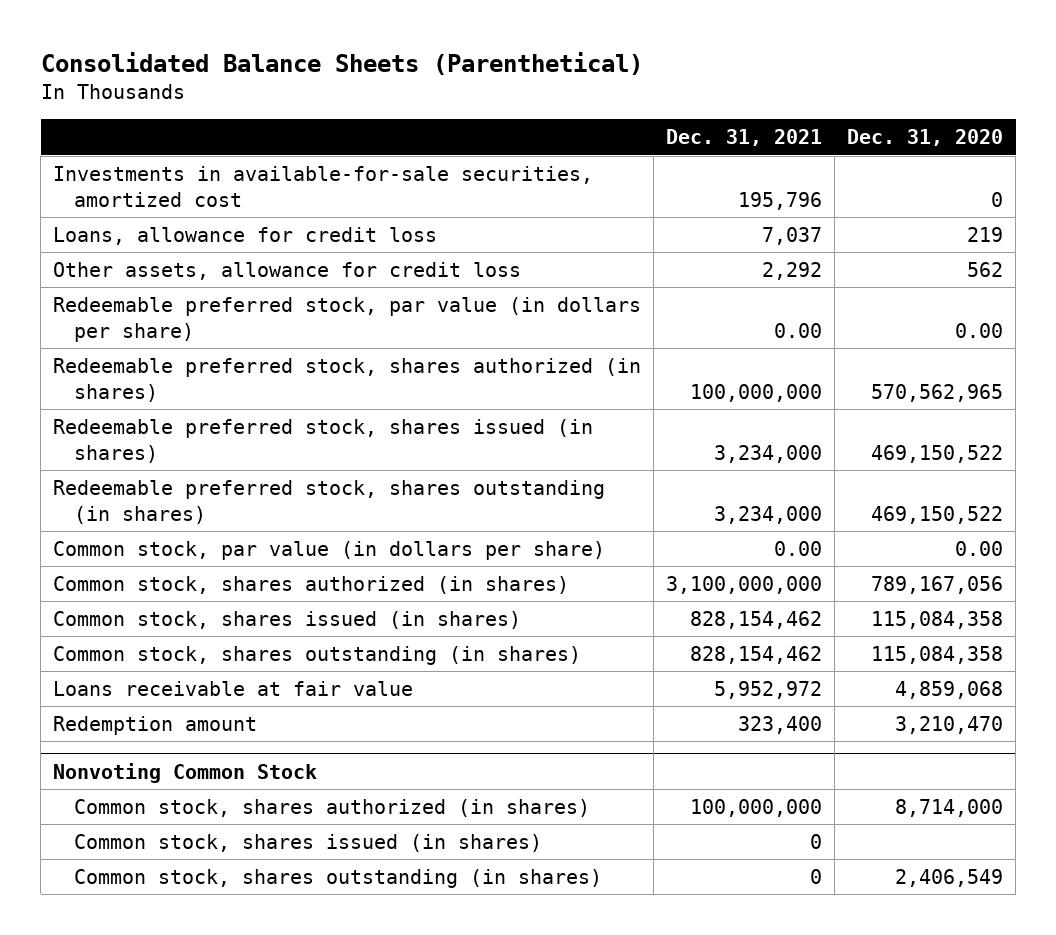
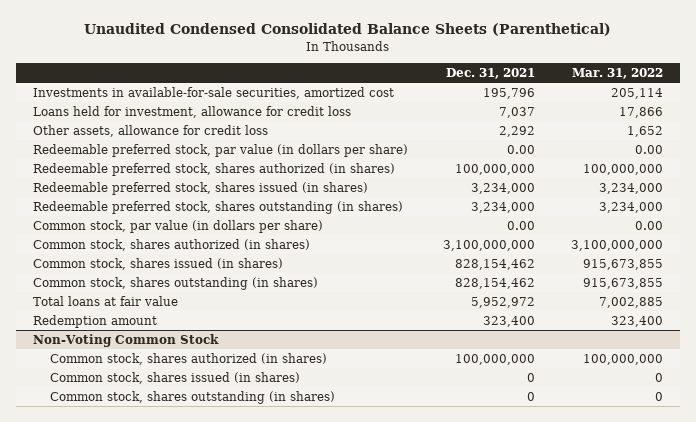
[40,51,643,75] Consolidated Balance Sheets (Parenthetical) -> [83,23,611,37] Unaudited Condensed Consolidated Balance Sheets (Parenthetical)
[847,129,1004,147] Dec. 31, 2020 -> none
none -> [571,67,663,79] Mar. 31, 2022
[53,226,438,245] Loans, allowance for credit loss -> [33,105,352,118] Loans held for investment, allowance for credit loss
[53,680,414,696] Loans receivable at fair value -> [33,295,179,306] Total loans at fair value
[53,762,318,783] Nonvoting Common Stock -> [33,333,220,347] Non-Voting Common Stock

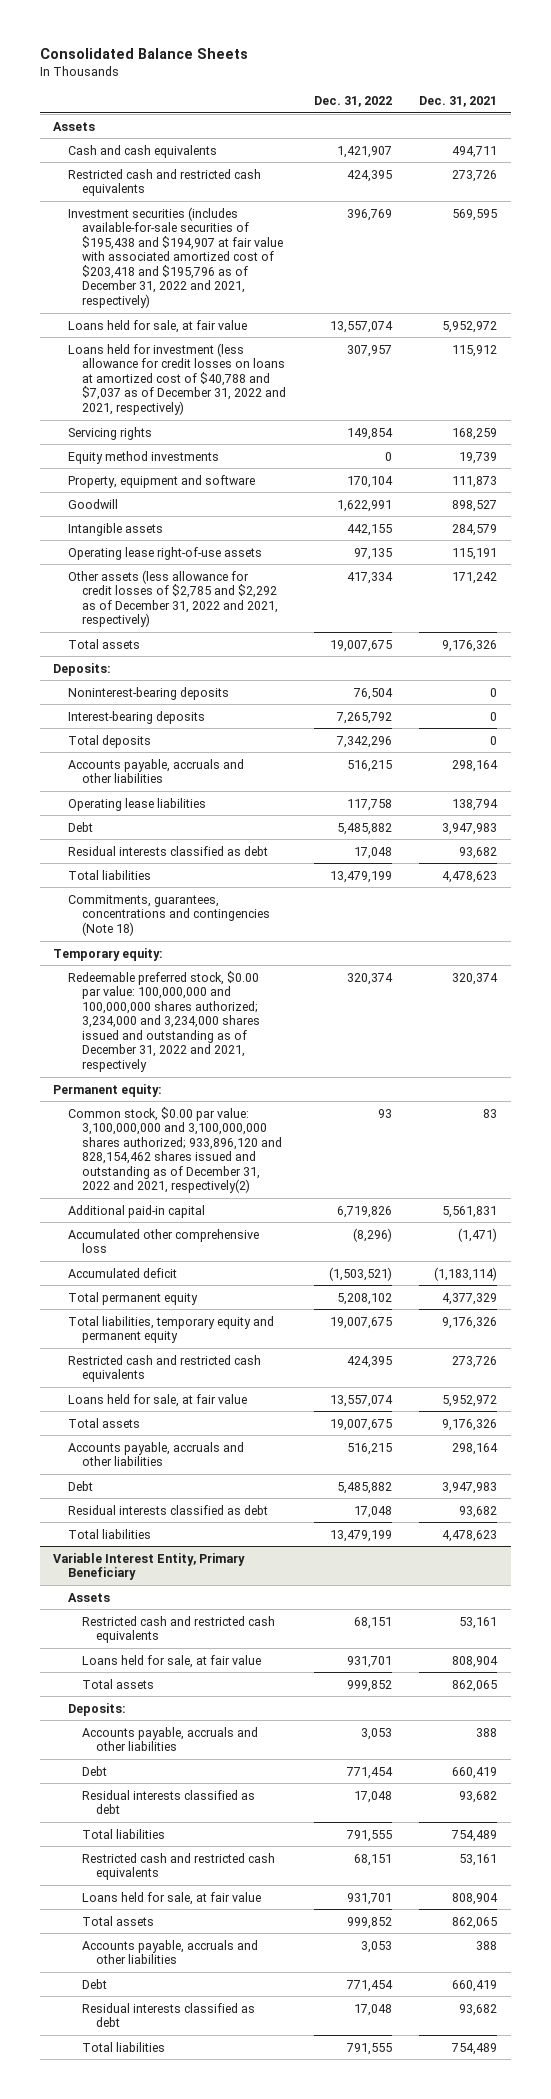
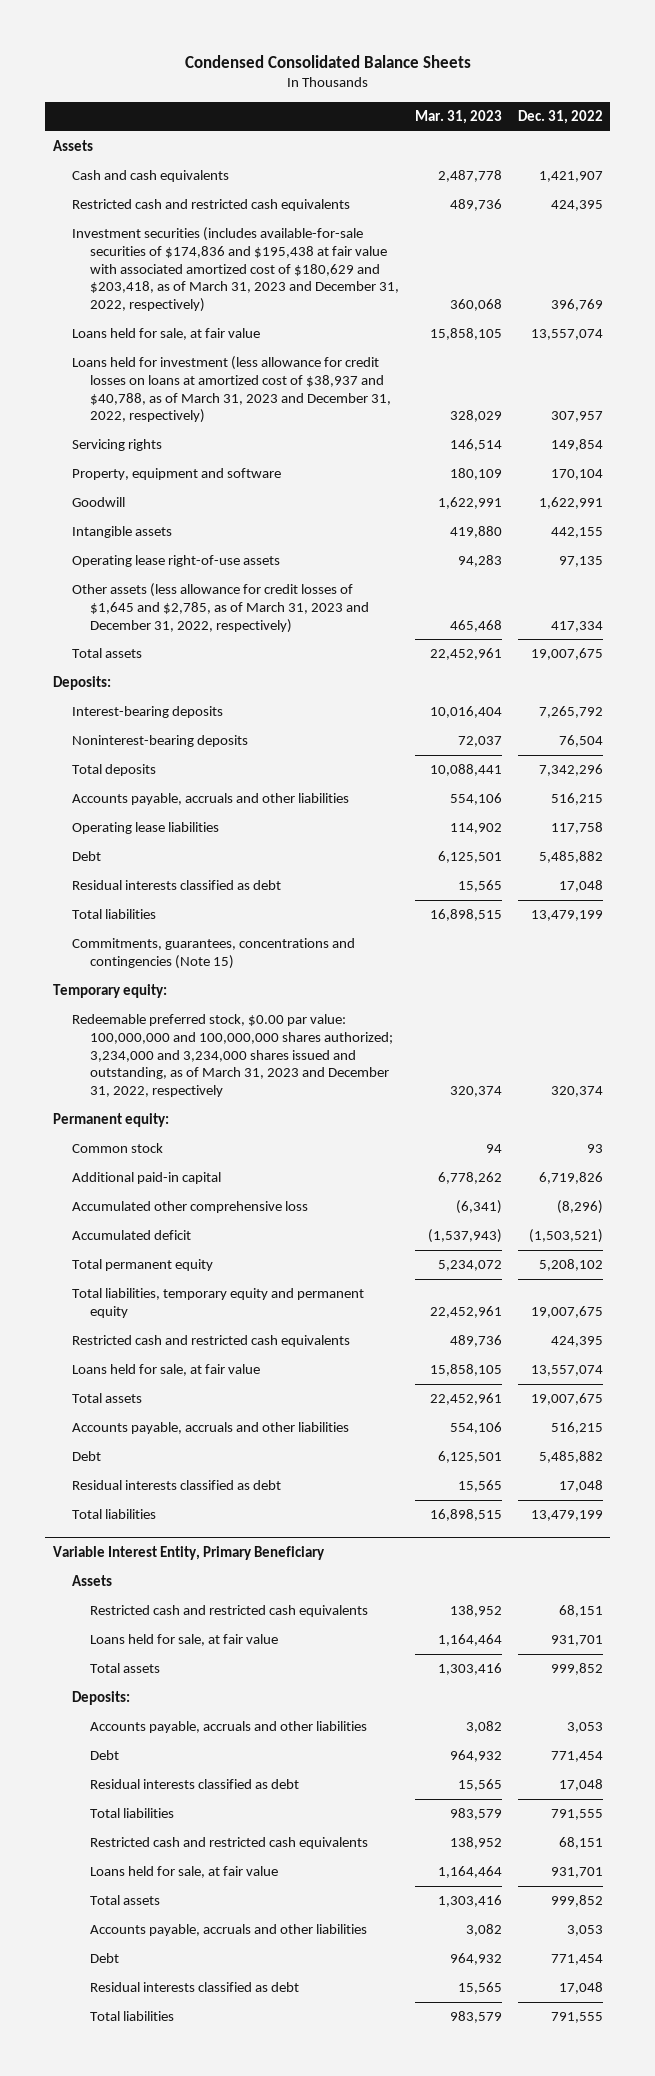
[39,47,248,59] Consolidated Balance Sheets -> [184,54,471,68] Condensed Consolidated Balance Sheets
[419,95,498,107] Dec. 31, 2021 -> none
none -> [414,110,502,125] Mar. 31, 2023
[67,206,284,308] Investment securities (includes available-for-sale securities of $195,438 and $194,907 at fair value with associated amortized cost of $203,418 and $195,796 as of December 31, 2022 and 2021, respectively) -> [71,227,400,312] Investment securities (includes available-for-sale securities of $174,836 and $195,438 at fair value with associated amortized cost of $180,629 and $203,418, as of March 31, 2023 and December 31, 2022, respectively)
[67,342,287,415] Loans held for investment (less allowance for credit losses on loans at amortized cost of $40,788 and $7,037 as of December 31, 2022 and 2021, respectively) -> [71,356,392,424] Loans held for investment (less allowance for credit losses on loans at amortized cost of $38,937 and $40,788, as of March 31, 2023 and December 31, 2022, respectively)
[67,450,219,464] Equity method investments -> none
[67,569,279,628] Other assets (less allowance for credit losses of $2,785 and $2,292 as of December 31, 2022 and 2021, respectively) -> [71,583,370,633] Other assets (less allowance for credit losses of $1,645 and $2,785, as of March 31, 2023 and December 31, 2022, respectively)
[67,686,229,700] Noninterest-bearing deposits -> [71,735,248,748] Noninterest-bearing deposits
[67,894,271,936] Commitments, guarantees, concentrations and contingencies (Note 18) -> [71,938,355,969] Commitments, guarantees, concentrations and contingencies (Note 15)
[67,970,261,1072] Redeemable preferred stock, $0.00 par value: 100,000,000 and 100,000,000 shares authorized; 3,234,000 and 3,234,000 shares issued and outstanding as of December 31, 2022 and 2021, respectively -> [71,1014,394,1097] Redeemable preferred stock, $0.00 par value: 100,000,000 and 100,000,000 shares authorized; 3,234,000 and 3,234,000 shares issued and outstanding, as of March 31, 2023 and December 31, 2022, respectively
[67,1106,283,1194] Common stock, $0.00 par value: 3,100,000,000 and 3,100,000,000 shares authorized; 933,896,120 and 828,154,462 shares issued and outstanding as of December 31, 2022 and 2021, respectively(2) -> [71,1143,163,1154] Common stock

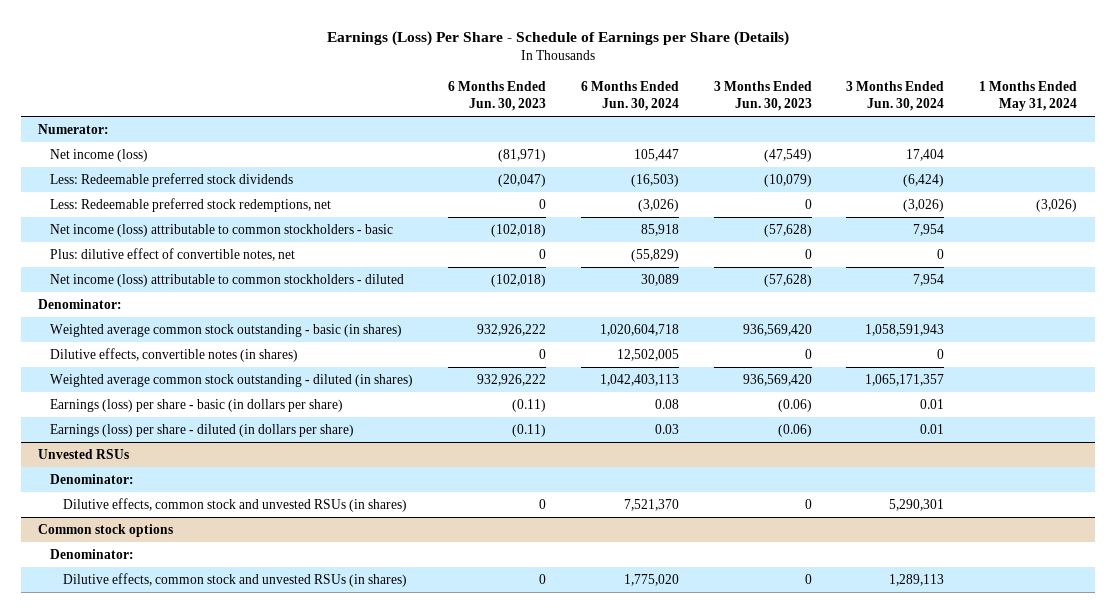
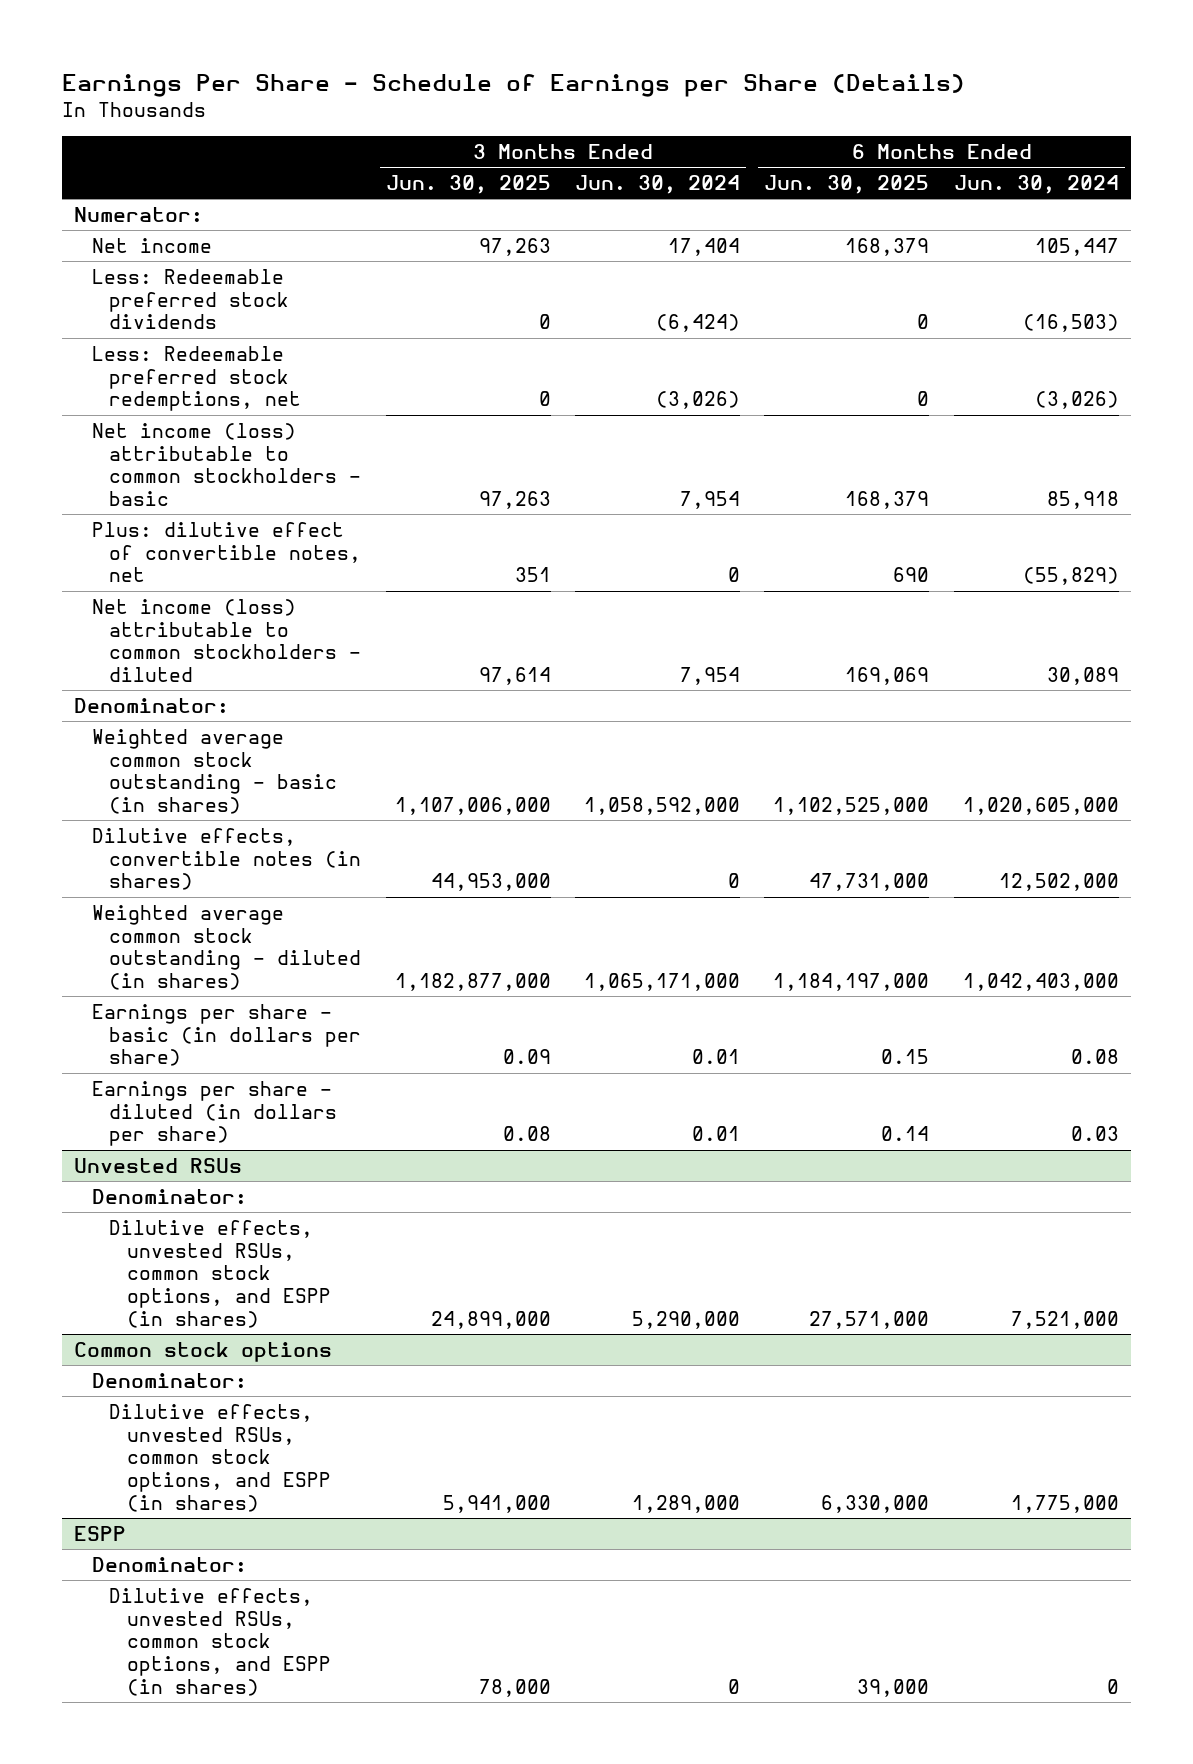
[326,30,789,46] Earnings (Loss) Per Share - Schedule of Earnings per Share (Details) -> [61,74,965,98] Earnings Per Share - Schedule of Earnings per Share (Details)
[448,80,547,111] 6 Months Ended Jun. 30, 2023 -> none
[713,80,812,111] 3 Months Ended Jun. 30, 2023 -> none
[979,80,1078,111] 1 Months Ended May 31, 2024 -> none
none -> [385,174,551,194] Jun. 30, 2025
none -> [764,174,930,194] Jun. 30, 2025
[50,148,149,162] Net income (loss) -> [91,237,212,253] Net income
[599,323,679,336] 1,020,604,718 -> [962,797,1119,816] 1,020,605,000
[865,323,945,336] 1,058,591,943 -> [584,797,741,816] 1,058,592,000
[616,348,679,361] 12,502,005 -> [998,873,1119,892] 12,502,000
[599,373,679,386] 1,042,403,113 -> [962,973,1119,992] 1,042,403,000
[865,373,945,386] 1,065,171,357 -> [584,973,741,992] 1,065,171,000
[50,398,344,412] Earnings (loss) per share - basic (in dollars per share) -> [91,1003,362,1067] Earnings per share - basic (in dollars per share)
[50,423,355,437] Earnings (loss) per share - diluted (in dollars per share) -> [91,1080,338,1147] Earnings per share - diluted (in dollars per share)
[62,497,407,512] Dilutive effects, common stock and unvested RSUs (in shares) -> [109,1219,331,1328] Dilutive effects, unvested RSUs, common stock options, and ESPP (in shares)
[623,498,679,511] 7,521,370 -> [1010,1310,1119,1329] 7,521,000
[889,498,945,511] 5,290,301 -> [632,1310,741,1329] 5,290,000
[62,572,407,587] Dilutive effects, common stock and unvested RSUs (in shares) -> [109,1403,331,1512] Dilutive effects, unvested RSUs, common stock options, and ESPP (in shares)
[623,573,679,586] 1,775,020 -> [1010,1494,1119,1513] 1,775,000
[889,573,945,586] 1,289,113 -> [632,1494,741,1513] 1,289,000
none -> [74,1525,127,1541] ESPP
none -> [91,1556,247,1572] Denominator:
none -> [109,1587,331,1696] Dilutive effects, unvested RSUs, common stock options, and ESPP (in shares)

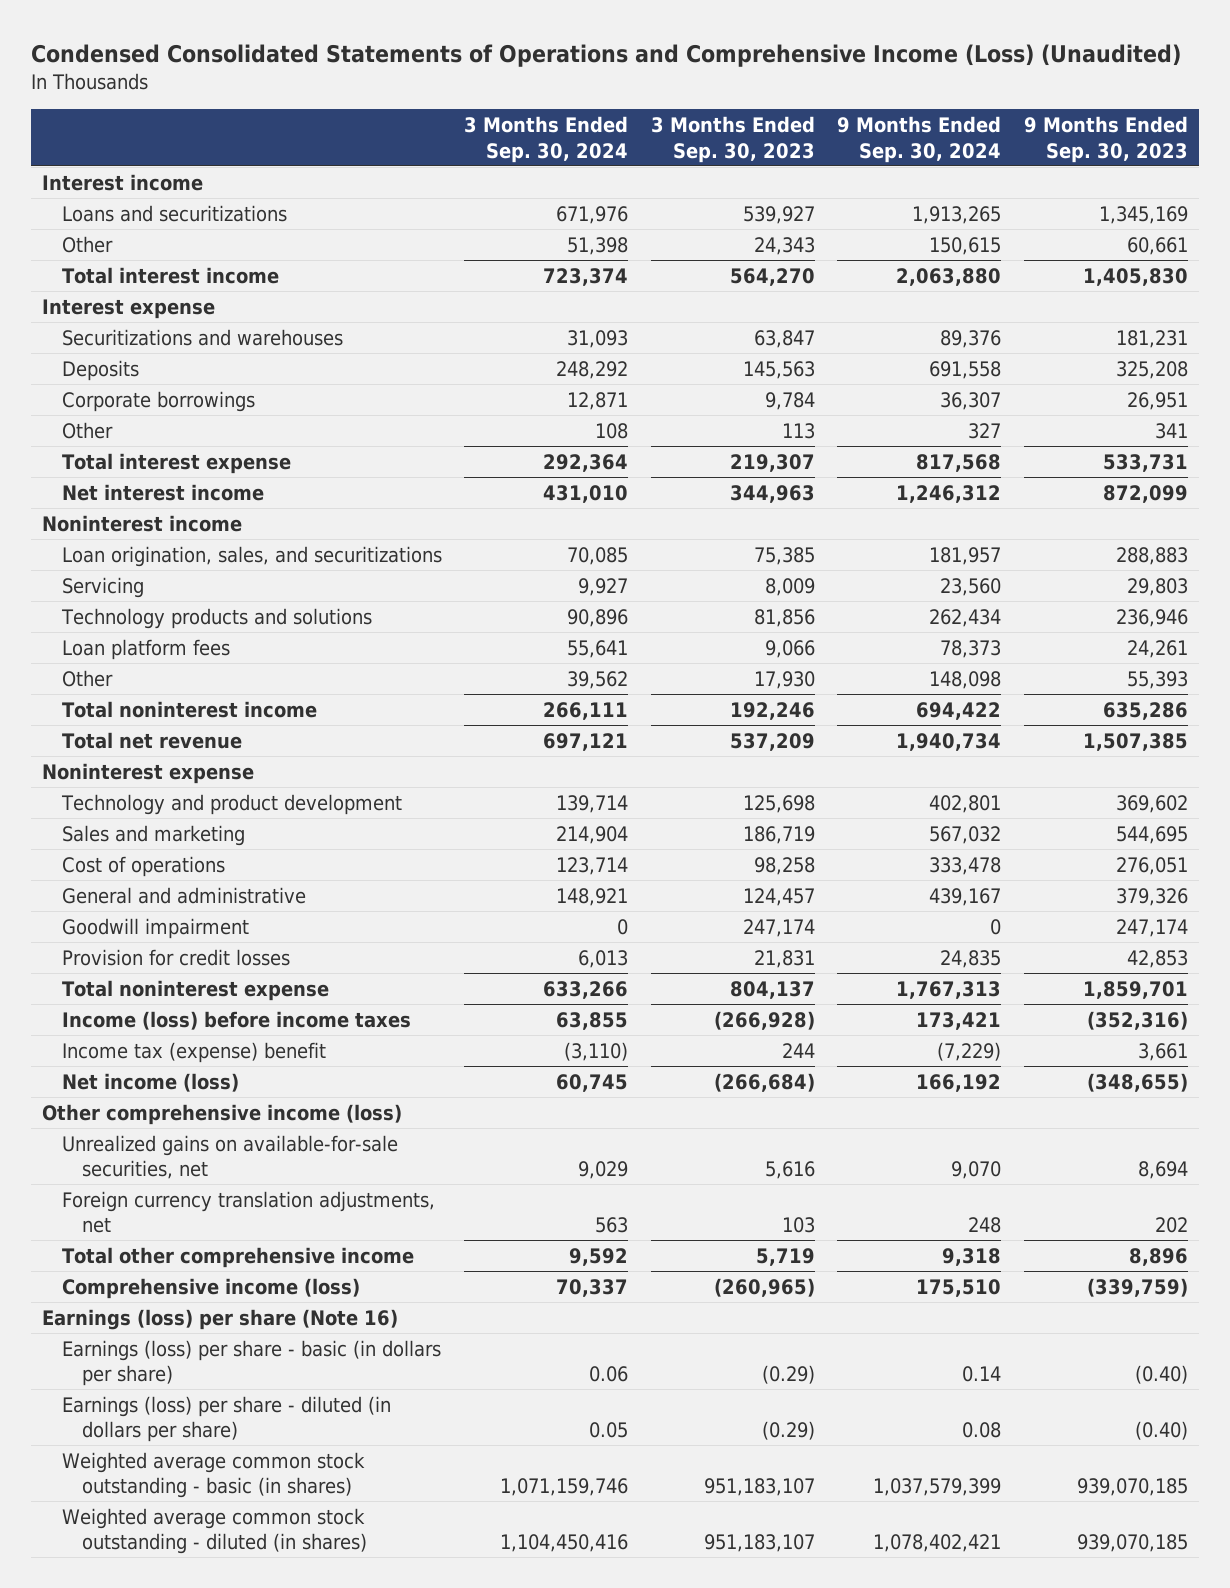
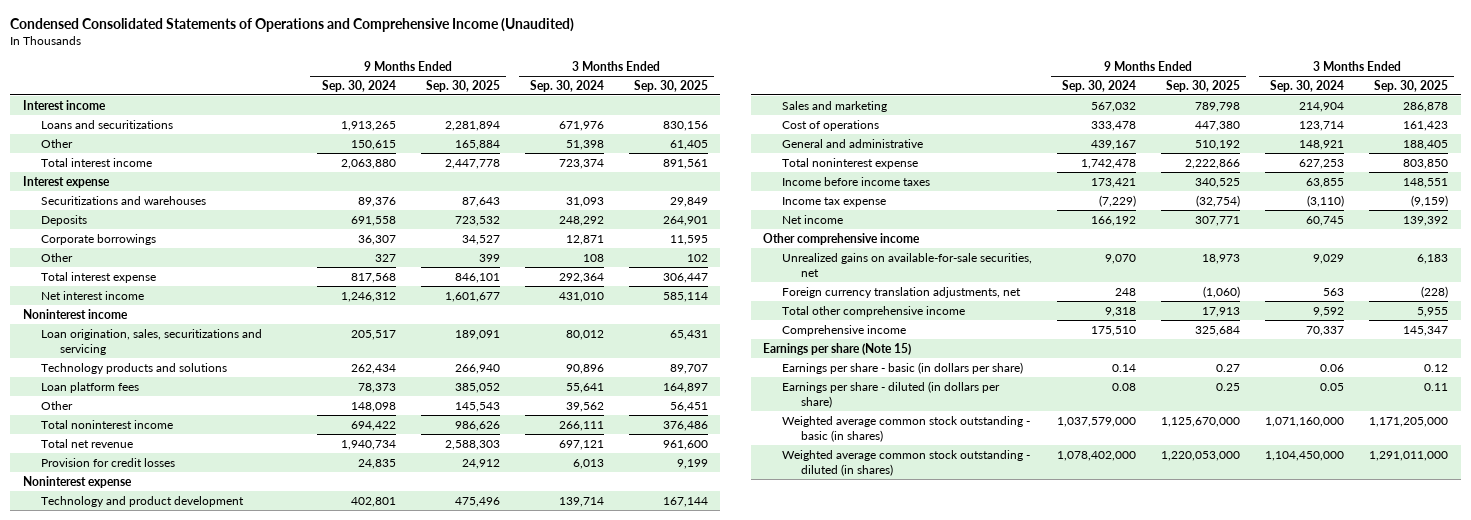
[30,44,1181,68] Condensed Consolidated Statements of Operations and Comprehensive Income (Loss) (Unaudited) -> [10,17,575,32] Condensed Consolidated Statements of Operations and Comprehensive Income (Unaudited)
[650,116,815,163] 3 Months Ended Sep. 30, 2023 -> none
[1023,116,1188,163] 9 Months Ended Sep. 30, 2023 -> none
none -> [425,79,500,92] Sep. 30, 2025
none -> [633,79,708,92] Sep. 30, 2025
[61,577,144,599] Servicing -> none
[61,546,442,568] Loan origination, sales, and securitizations -> [41,328,263,356] Loan origination, sales, securitizations and servicing
[567,547,629,566] 70,085 -> [565,329,604,340] 80,012
[929,547,1002,566] 181,957 -> [350,329,396,340] 205,517
[61,949,290,967] Provision for credit losses -> [41,457,176,467] Provision for credit losses
[61,918,249,940] Goodwill impairment -> none
[543,981,629,1000] 633,266 -> [1299,158,1345,169] 627,253
[896,981,1002,1000] 1,767,313 -> [1080,158,1136,169] 1,742,478
[61,1011,411,1031] Income (loss) before income taxes -> [781,176,930,186] Income before income taxes
[61,1042,326,1064] Income tax (expense) benefit -> [781,196,886,207] Income tax expense
[61,1073,239,1093] Net income (loss) -> [781,214,843,224] Net income
[41,1104,402,1126] Other comprehensive income (loss) -> [763,232,921,245] Other comprehensive income
[61,1278,360,1300] Comprehensive income (loss) -> [781,324,906,336] Comprehensive income
[41,1309,398,1331] Earnings (loss) per share (Note 16) -> [763,342,912,355] Earnings per share (Note 15)
[61,1340,441,1387] Earnings (loss) per share - basic (in dollars per share) -> [781,361,1023,374] Earnings per share - basic (in dollars per share)
[61,1396,391,1443] Earnings (loss) per share - diluted (in dollars per share) -> [781,380,1000,409] Earnings per share - diluted (in dollars per share)
[500,1478,629,1497] 1,071,159,746 -> [1265,416,1345,427] 1,071,160,000
[873,1478,1002,1497] 1,037,579,399 -> [1056,416,1136,427] 1,037,579,000
[500,1534,629,1553] 1,104,450,416 -> [1265,450,1345,461] 1,104,450,000
[873,1534,1002,1553] 1,078,402,421 -> [1056,450,1136,461] 1,078,402,000

